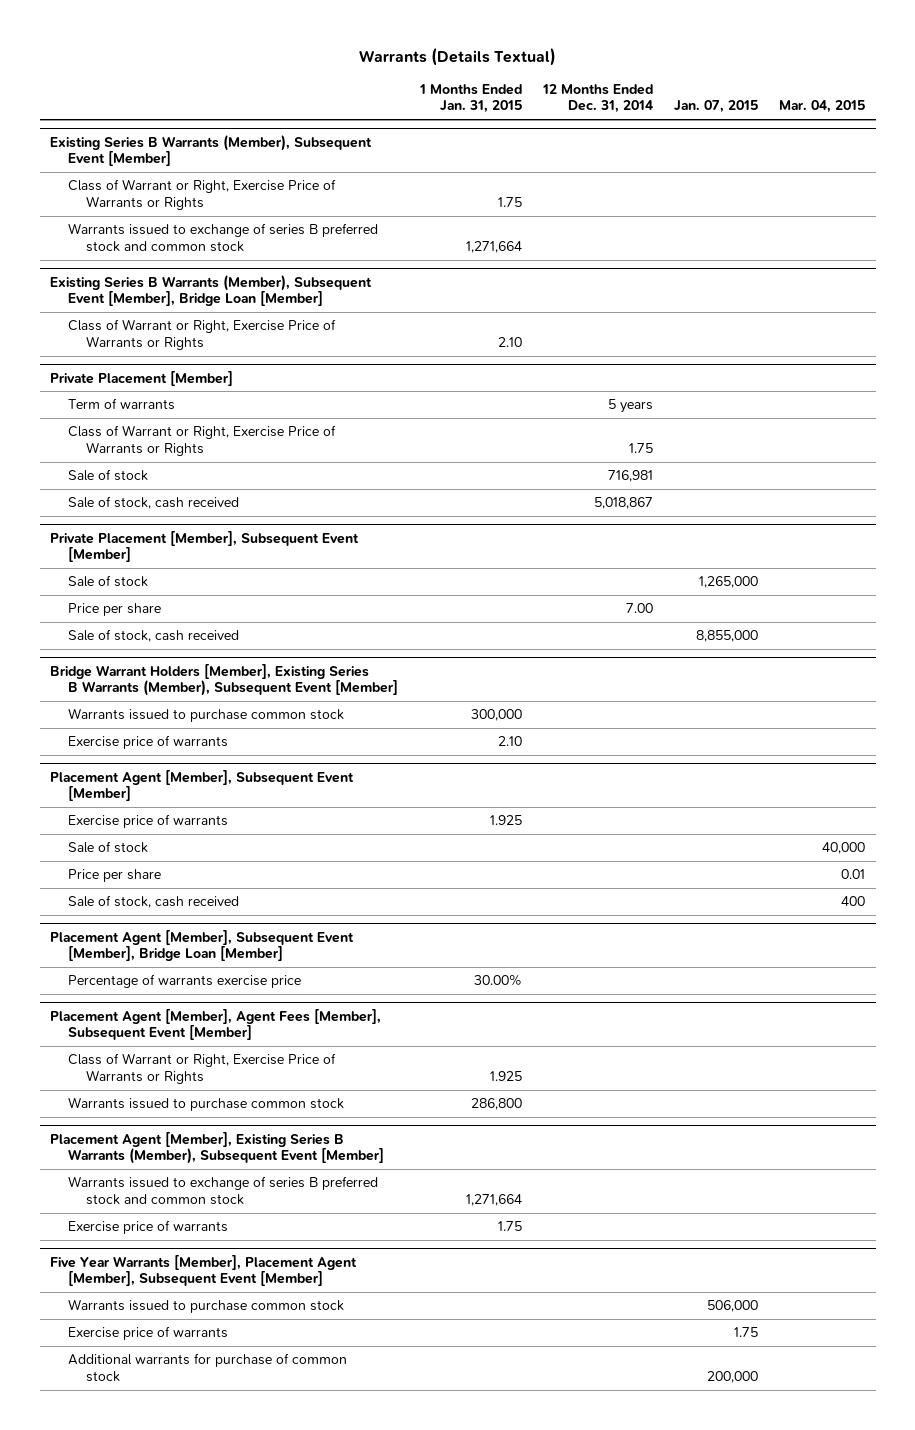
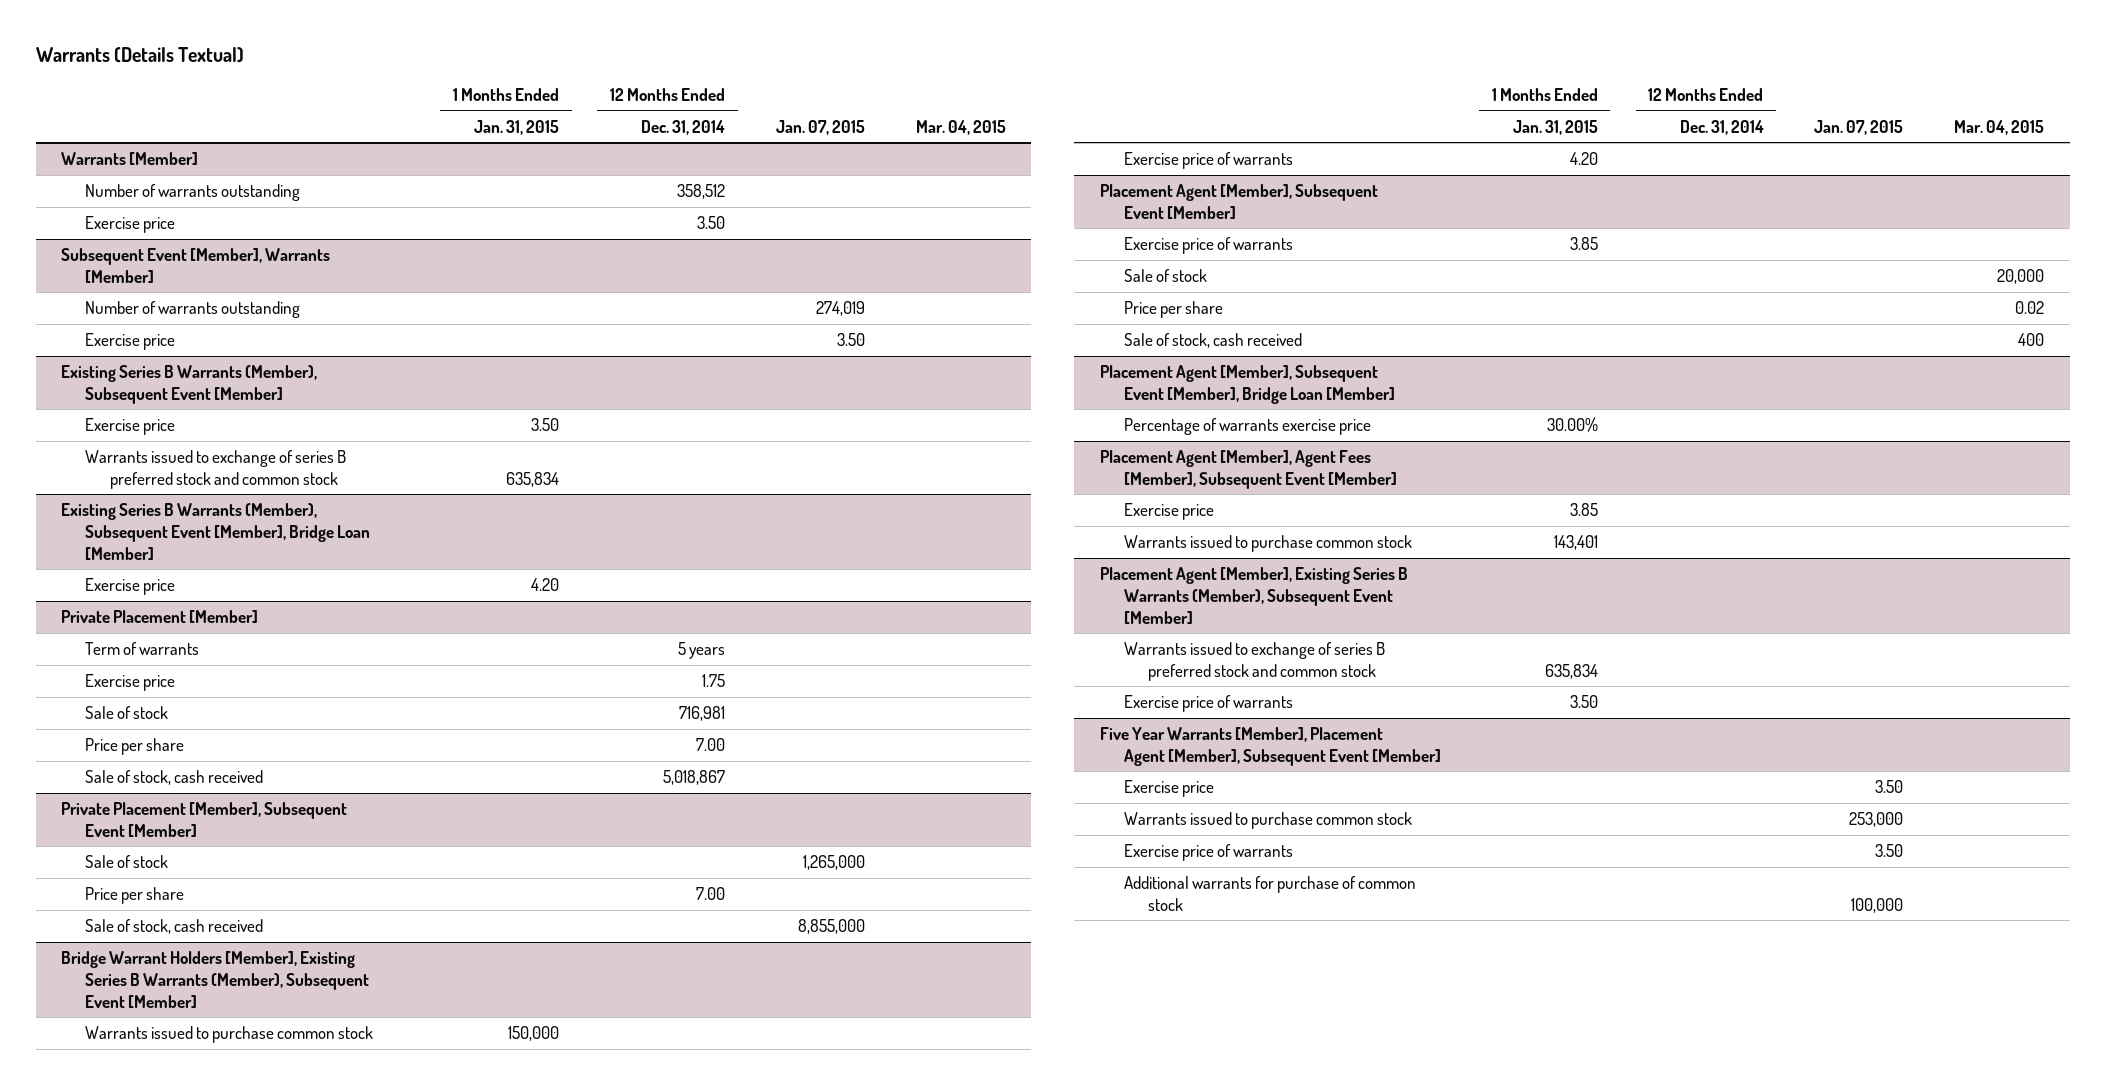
none -> [61,152,199,166] Warrants [Member]
none -> [85,184,301,202] Number of warrants outstanding
none -> [85,216,176,234] Exercise price
none -> [61,248,331,283] Subsequent Event [Member], Warrants [Member]
none -> [85,301,301,319] Number of warrants outstanding
none -> [85,333,176,351] Exercise price
[68,179,337,210] Class of Warrant or Right, Exercise Price of Warrants or Rights -> [85,418,176,436] Exercise price
[497,196,522,207] 1.75 -> [531,418,560,432] 3.50
[465,240,522,253] 1,271,664 -> [506,471,560,487] 635,834
[68,319,337,350] Class of Warrant or Right, Exercise Price of Warrants or Rights -> [85,578,176,596] Exercise price
[497,336,522,347] 2.10 -> [531,578,560,592] 4.20
[68,425,337,456] Class of Warrant or Right, Exercise Price of Warrants or Rights -> [85,674,176,692] Exercise price
none -> [85,738,185,756] Price per share
[470,709,522,722] 300,000 -> [508,1026,560,1042] 150,000
[497,736,522,747] 2.10 -> [1569,152,1598,166] 4.20
[489,815,522,826] 1.925 -> [1569,237,1598,251] 3.85
[822,842,866,855] 40,000 -> [1997,269,2045,285] 20,000
[841,869,866,880] 0.01 -> [2015,301,2045,315] 0.02
[68,1053,337,1084] Class of Warrant or Right, Exercise Price of Warrants or Rights -> [1123,503,1214,521] Exercise price
[489,1070,522,1081] 1.925 -> [1569,503,1598,517] 3.85
[470,1098,522,1111] 286,800 -> [1553,535,1598,551] 143,401
[465,1193,522,1206] 1,271,664 -> [1544,663,1598,679] 635,834
[497,1221,522,1232] 1.75 -> [1569,695,1598,709] 3.50
none -> [1123,780,1214,798] Exercise price
[706,1300,758,1313] 506,000 -> [1849,812,1904,828] 253,000
[733,1327,758,1338] 1.75 -> [1875,844,1904,858] 3.50
[706,1370,758,1383] 200,000 -> [1851,897,1904,913] 100,000

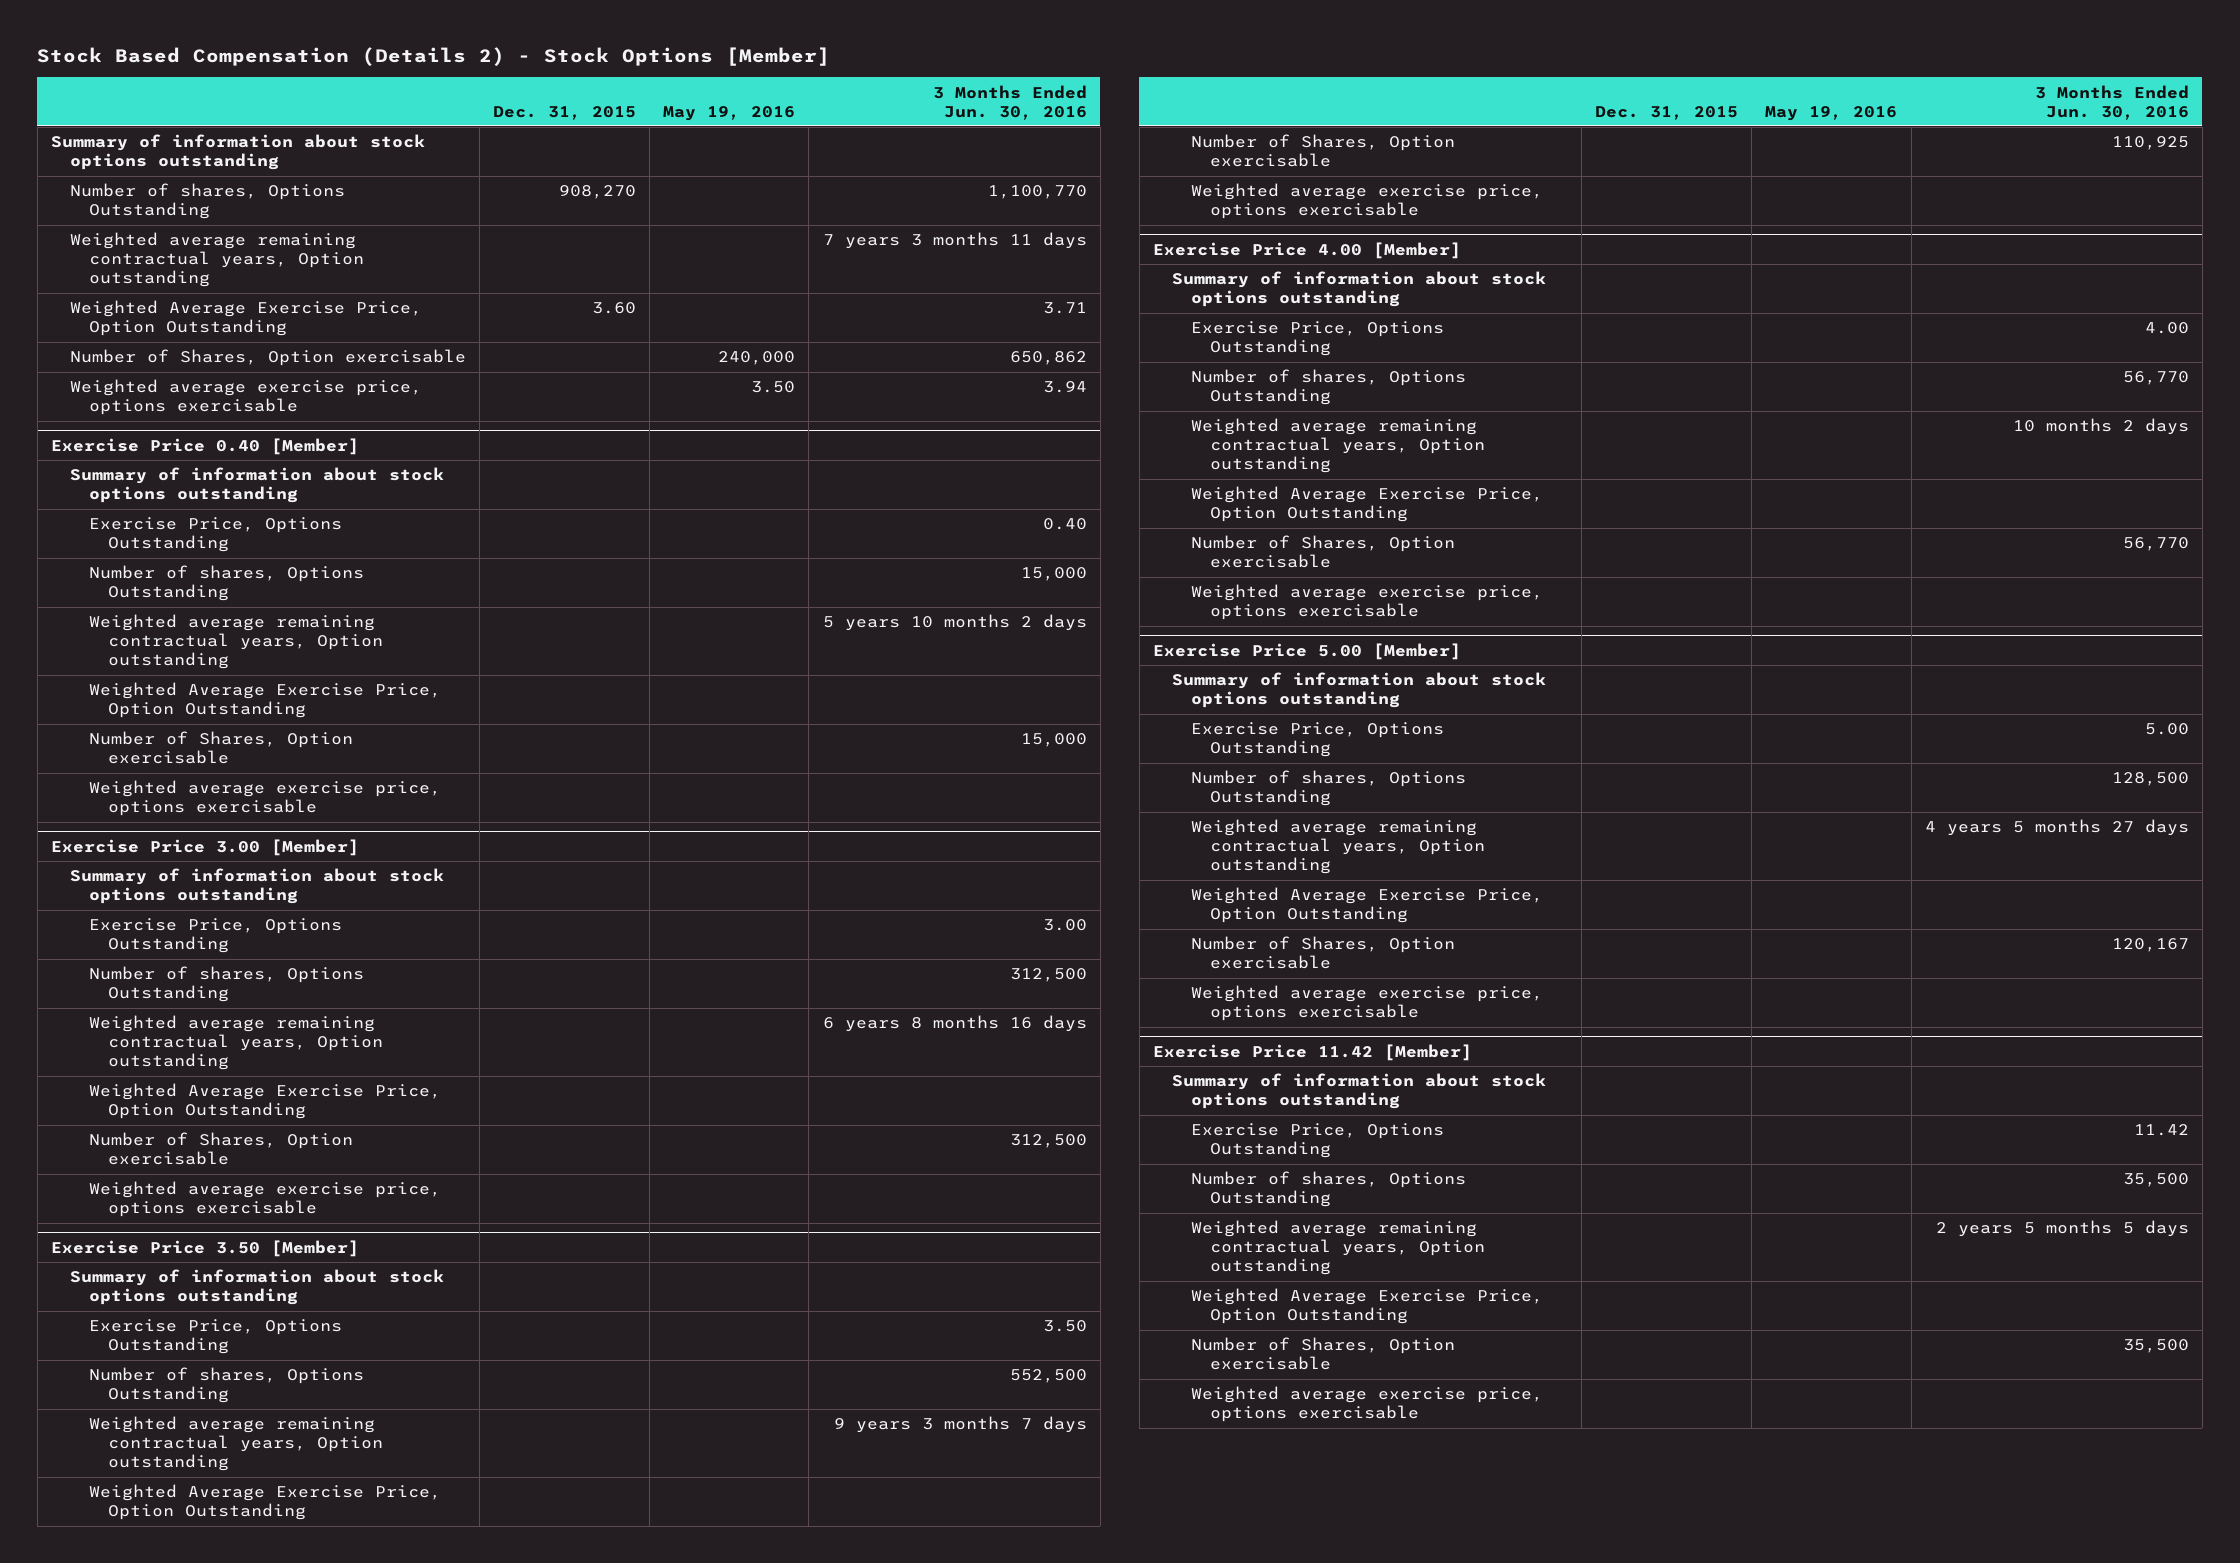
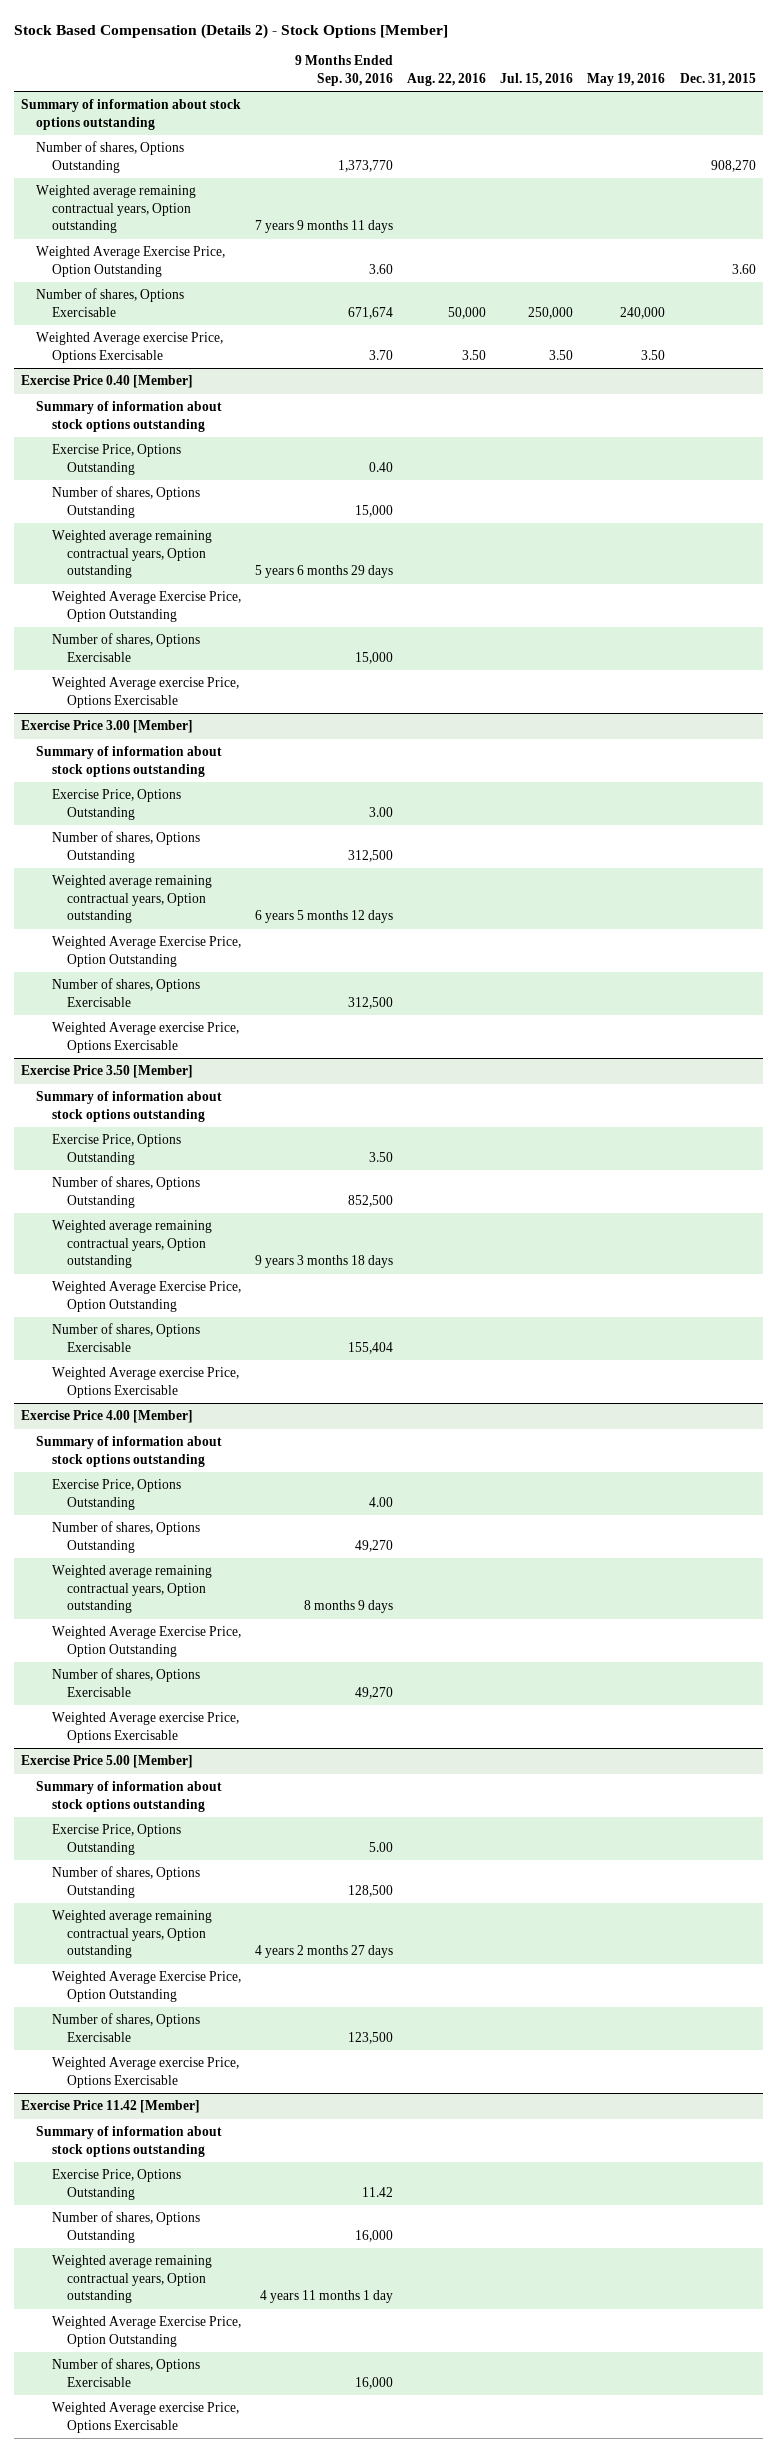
[932,84,1087,120] 3 Months Ended Jun. 30, 2016 -> none
none -> [294,55,393,86] 9 Months Ended Sep. 30, 2016
none -> [407,72,487,86] Aug. 22, 2016
none -> [500,72,574,86] Jul. 15, 2016
[69,349,466,367] Number of Shares, Option exercisable -> [36,288,185,317] Number of shares, Options Exercisable
[69,379,422,416] Weighted average exercise price, options exercisable -> [36,332,224,363] Weighted Average exercise Price, Options Exercisable
[88,731,353,765] Number of Shares, Option exercisable -> [51,633,200,662] Number of shares, Options Exercisable
[88,780,441,817] Weighted average exercise price, options exercisable -> [51,677,239,708] Weighted Average exercise Price, Options Exercisable
[88,1132,353,1166] Number of Shares, Option exercisable -> [51,978,200,1007] Number of shares, Options Exercisable
[88,1181,441,1218] Weighted average exercise price, options exercisable -> [51,1022,239,1053] Weighted Average exercise Price, Options Exercisable
[1190,134,1455,168] Number of Shares, Option exercisable -> [51,1323,200,1352] Number of shares, Options Exercisable
[1190,183,1543,220] Weighted average exercise price, options exercisable -> [51,1367,239,1398] Weighted Average exercise Price, Options Exercisable
[1190,535,1455,569] Number of Shares, Option exercisable -> [51,1668,200,1697] Number of shares, Options Exercisable
[1190,584,1543,621] Weighted average exercise price, options exercisable -> [51,1712,239,1743] Weighted Average exercise Price, Options Exercisable
[1190,936,1455,970] Number of Shares, Option exercisable -> [51,2013,200,2042] Number of shares, Options Exercisable
[1190,985,1543,1022] Weighted average exercise price, options exercisable -> [51,2057,239,2088] Weighted Average exercise Price, Options Exercisable
[1190,1337,1455,1371] Number of Shares, Option exercisable -> [51,2358,200,2387] Number of shares, Options Exercisable
[1190,1386,1543,1423] Weighted average exercise price, options exercisable -> [51,2402,239,2433] Weighted Average exercise Price, Options Exercisable

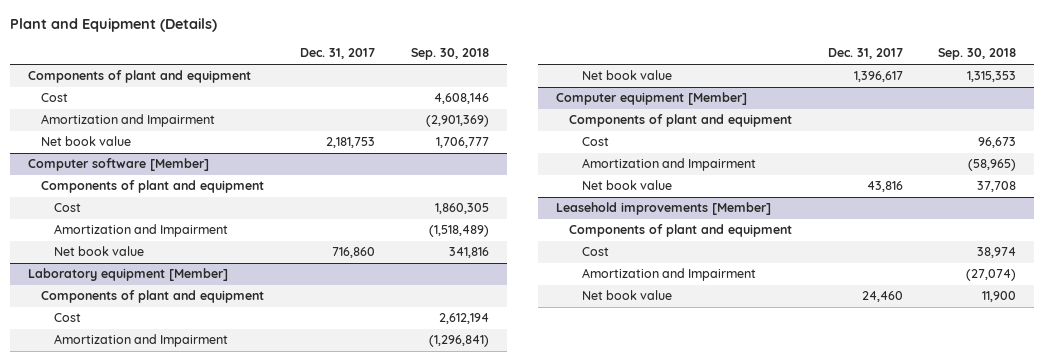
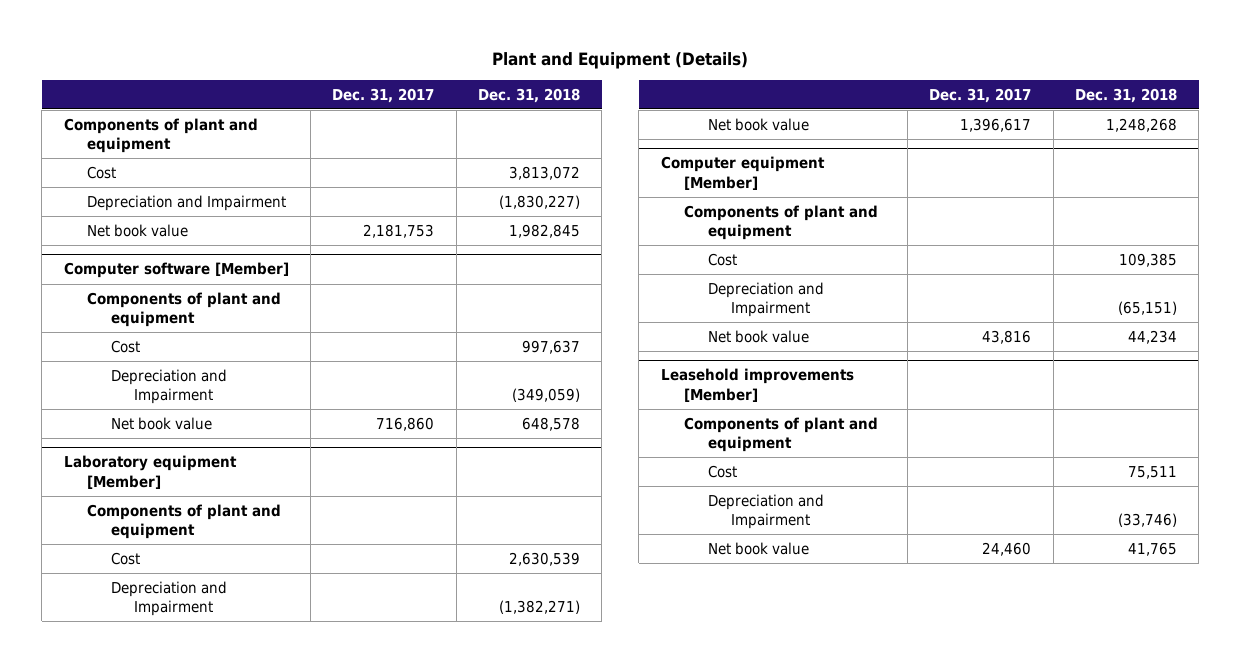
[410,48,489,61] Sep. 30, 2018 -> none
none -> [478,87,581,103] Dec. 31, 2018
[41,114,216,128] Amortization and Impairment -> [87,194,287,211] Depreciation and Impairment
[54,224,229,238] Amortization and Impairment -> [110,368,227,405] Depreciation and Impairment
[54,334,229,348] Amortization and Impairment -> [110,580,227,617] Depreciation and Impairment
[581,158,756,172] Amortization and Impairment -> [707,281,824,318] Depreciation and Impairment
[581,268,756,282] Amortization and Impairment -> [707,493,824,530] Depreciation and Impairment

